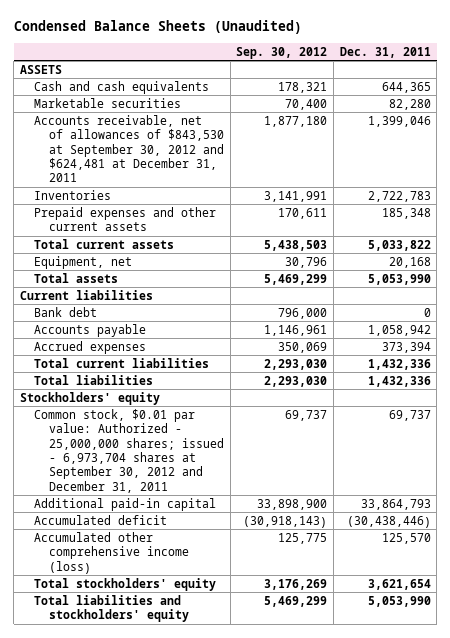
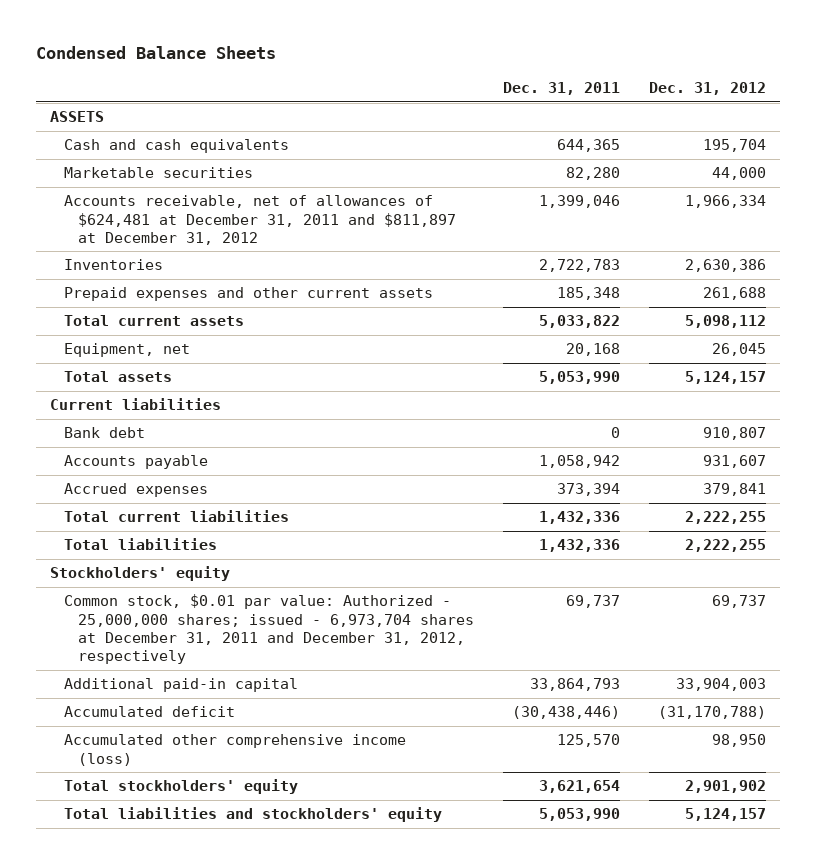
[13,20,302,35] Condensed Balance Sheets (Unaudited) -> [35,45,276,59] Condensed Balance Sheets
[236,46,328,59] Sep. 30, 2012 -> none
none -> [648,82,766,96] Dec. 31, 2012
[34,114,224,183] Accounts receivable, net of allowances of $843,530 at September 30, 2012 and $624,481 at December 31, 2011 -> [64,195,457,245] Accounts receivable, net of allowances of $624,481 at December 31, 2011 and $811,897 at December 31, 2012
[34,408,224,493] Common stock, $0.01 par value: Authorized - 25,000,000 shares; issued - 6,973,704 shares at September 30, 2012 and December 31, 2011 -> [64,594,475,665] Common stock, $0.01 par value: Authorized - 25,000,000 shares; issued - 6,973,704 shares at December 31, 2011 and December 31, 2012, respectively

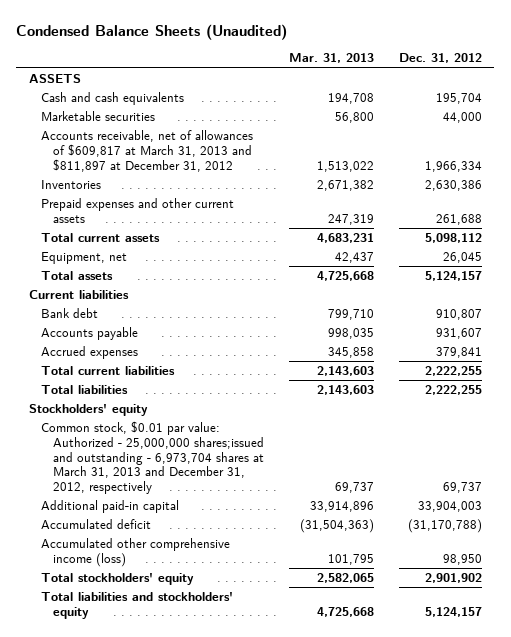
[35,45,276,59] Condensed Balance Sheets -> [16,23,288,40] Condensed Balance Sheets (Unaudited)
[503,82,621,96] Dec. 31, 2011 -> none
none -> [289,53,375,64] Mar. 31, 2013
[64,195,457,245] Accounts receivable, net of allowances of $624,481 at December 31, 2011 and $811,897 at December 31, 2012 -> [40,130,253,172] Accounts receivable, net of allowances of $609,817 at March 31, 2013 and $811,897 at December 31, 2012
[64,594,475,665] Common stock, $0.01 par value: Authorized - 25,000,000 shares; issued - 6,973,704 shares at December 31, 2011 and December 31, 2012, respectively -> [40,421,265,495] Common stock, $0.01 par value: Authorized - 25,000,000 shares;issued and outstanding - 6,973,704 shares at March 31, 2013 and December 31, 2012, respectively

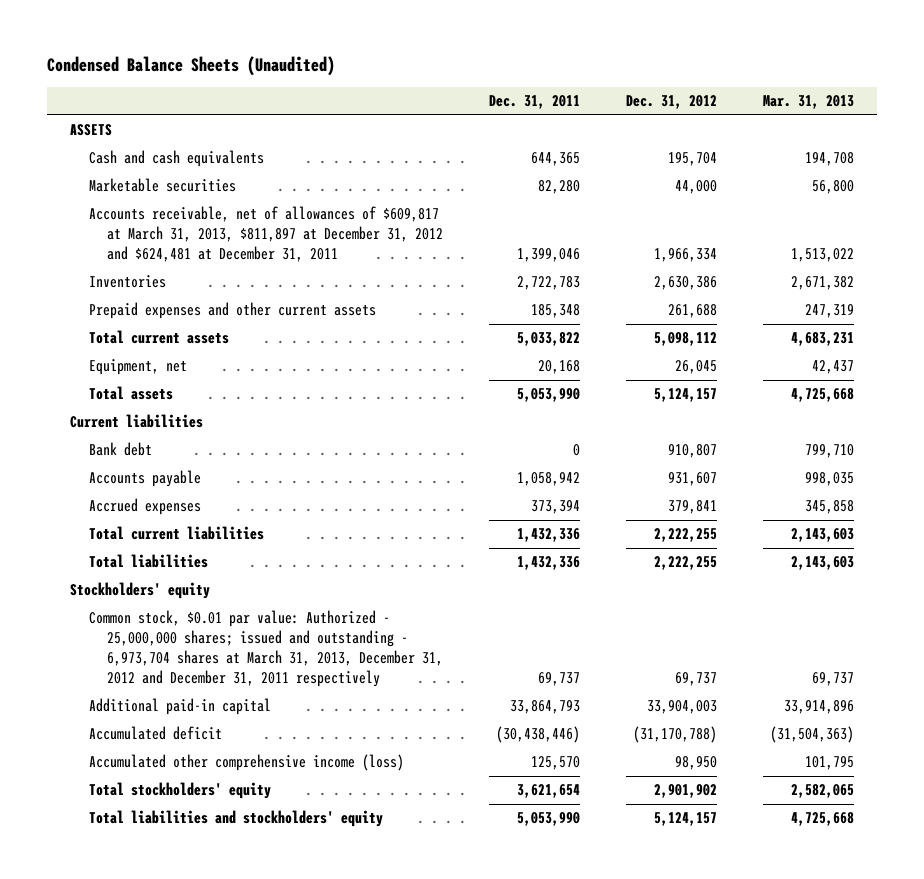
none -> [488,95,580,110] Dec. 31, 2011
[40,130,253,172] Accounts receivable, net of allowances of $609,817 at March 31, 2013 and $811,897 at December 31, 2012 -> [88,206,443,263] Accounts receivable, net of allowances of $609,817 at March 31, 2013, $811,897 at December 31, 2012 and $624,481 at December 31, 2011
[40,421,265,495] Common stock, $0.01 par value: Authorized - 25,000,000 shares;issued and outstanding - 6,973,704 shares at March 31, 2013 and December 31, 2012, respectively -> [88,610,443,687] Common stock, $0.01 par value: Authorized - 25,000,000 shares; issued and outstanding - 6,973,704 shares at March 31, 2013, December 31, 2012 and December 31, 2011 respectively

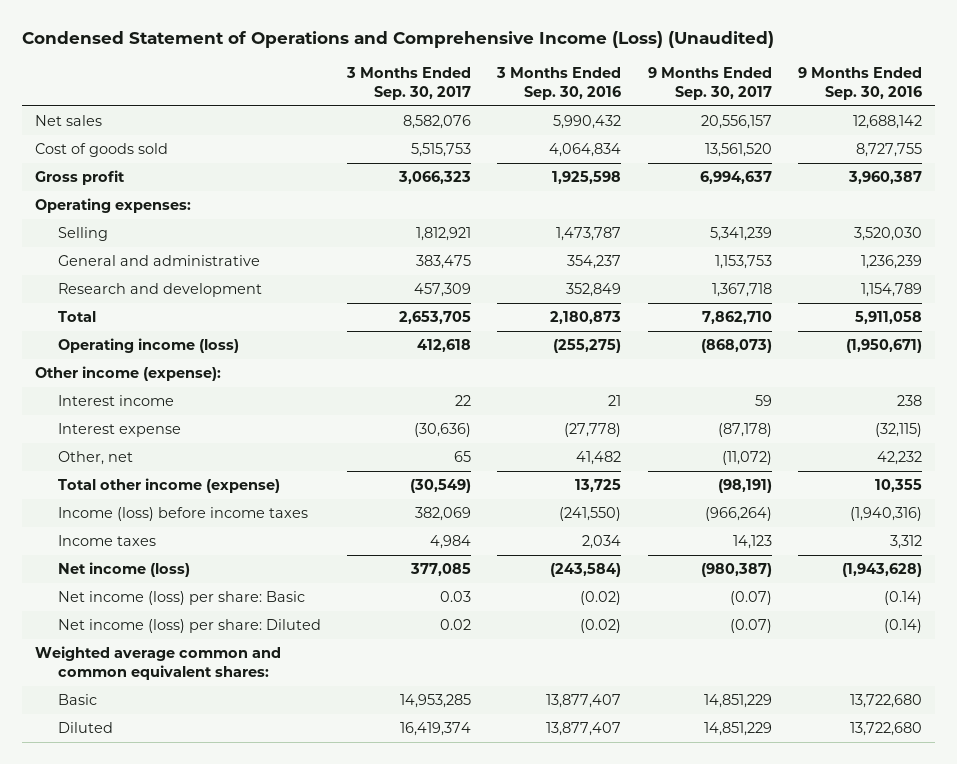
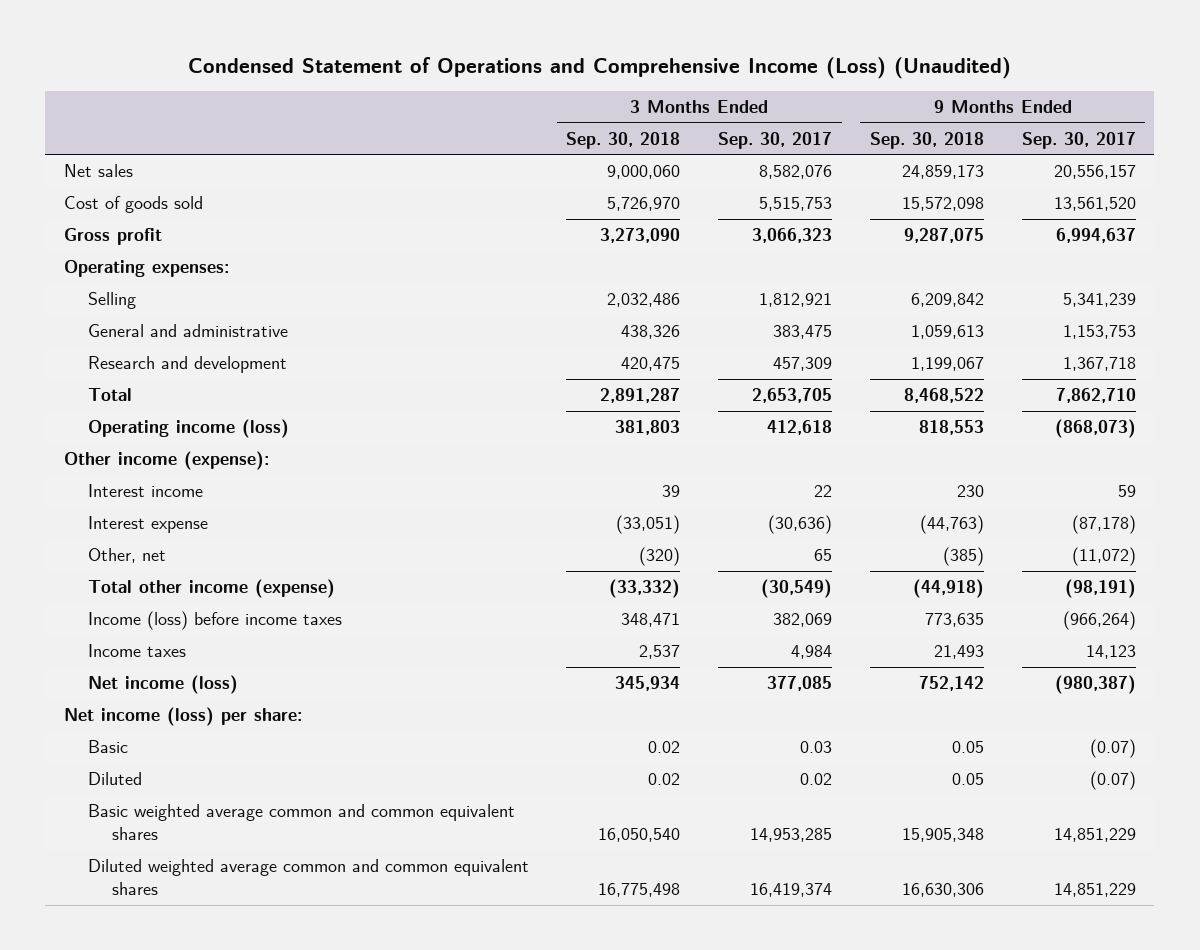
[496,67,622,100] 3 Months Ended Sep. 30, 2016 -> none
[798,67,923,100] 9 Months Ended Sep. 30, 2016 -> none
none -> [566,131,681,149] Sep. 30, 2018
none -> [869,131,984,149] Sep. 30, 2018
[34,646,281,680] Weighted average common and common equivalent shares: -> none
none -> [63,707,302,727] Net income (loss) per share:
[57,591,305,606] Net income (loss) per share: Basic -> [87,740,128,754] Basic
[57,619,321,634] Net income (loss) per share: Diluted -> [87,772,142,786] Diluted
[57,694,97,706] Basic -> [87,804,515,840] Basic weighted average common and common equivalent shares
[57,722,113,734] Diluted -> [87,859,529,895] Diluted weighted average common and common equivalent shares

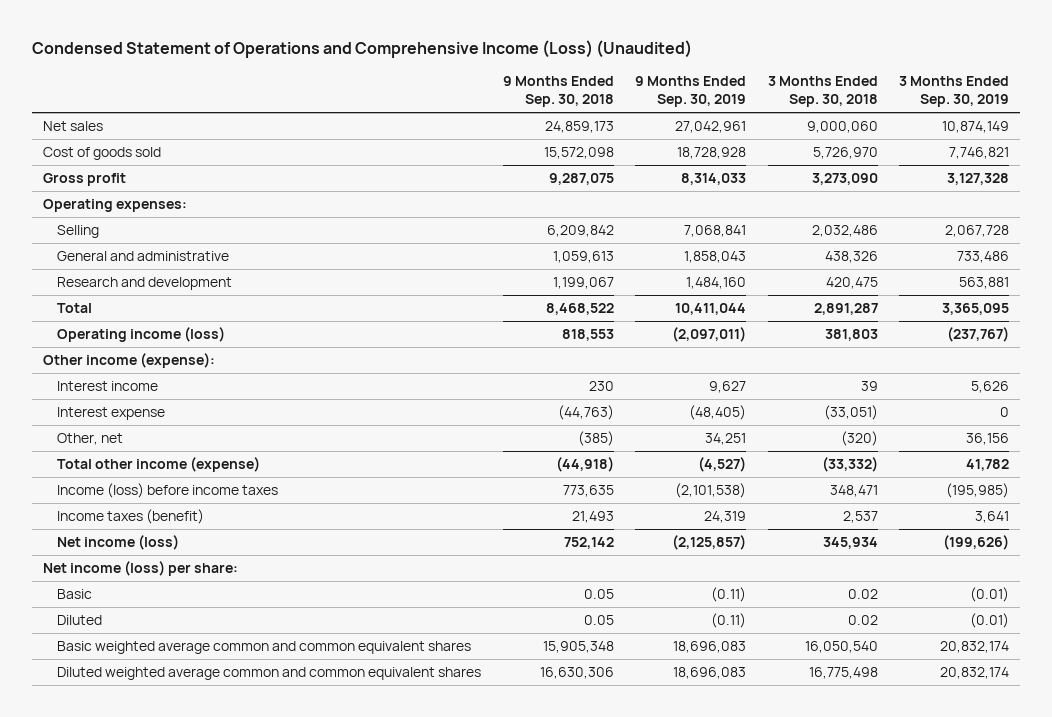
[718,131,833,149] Sep. 30, 2017 -> none
[1021,131,1136,149] Sep. 30, 2017 -> none
none -> [635,76,747,107] 9 Months Ended Sep. 30, 2019
none -> [899,76,1010,107] 3 Months Ended Sep. 30, 2019
[87,644,186,658] Income taxes -> [57,509,205,525] Income taxes (benefit)

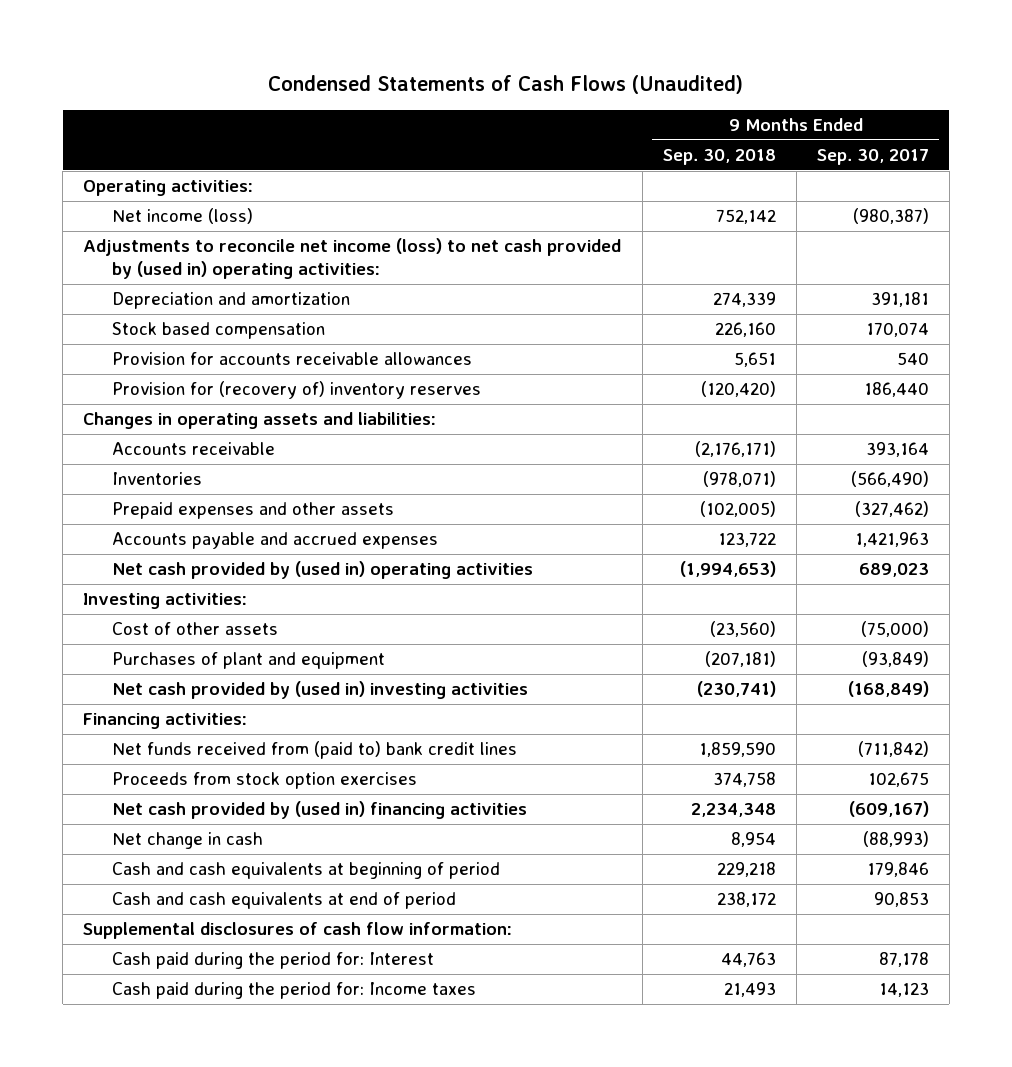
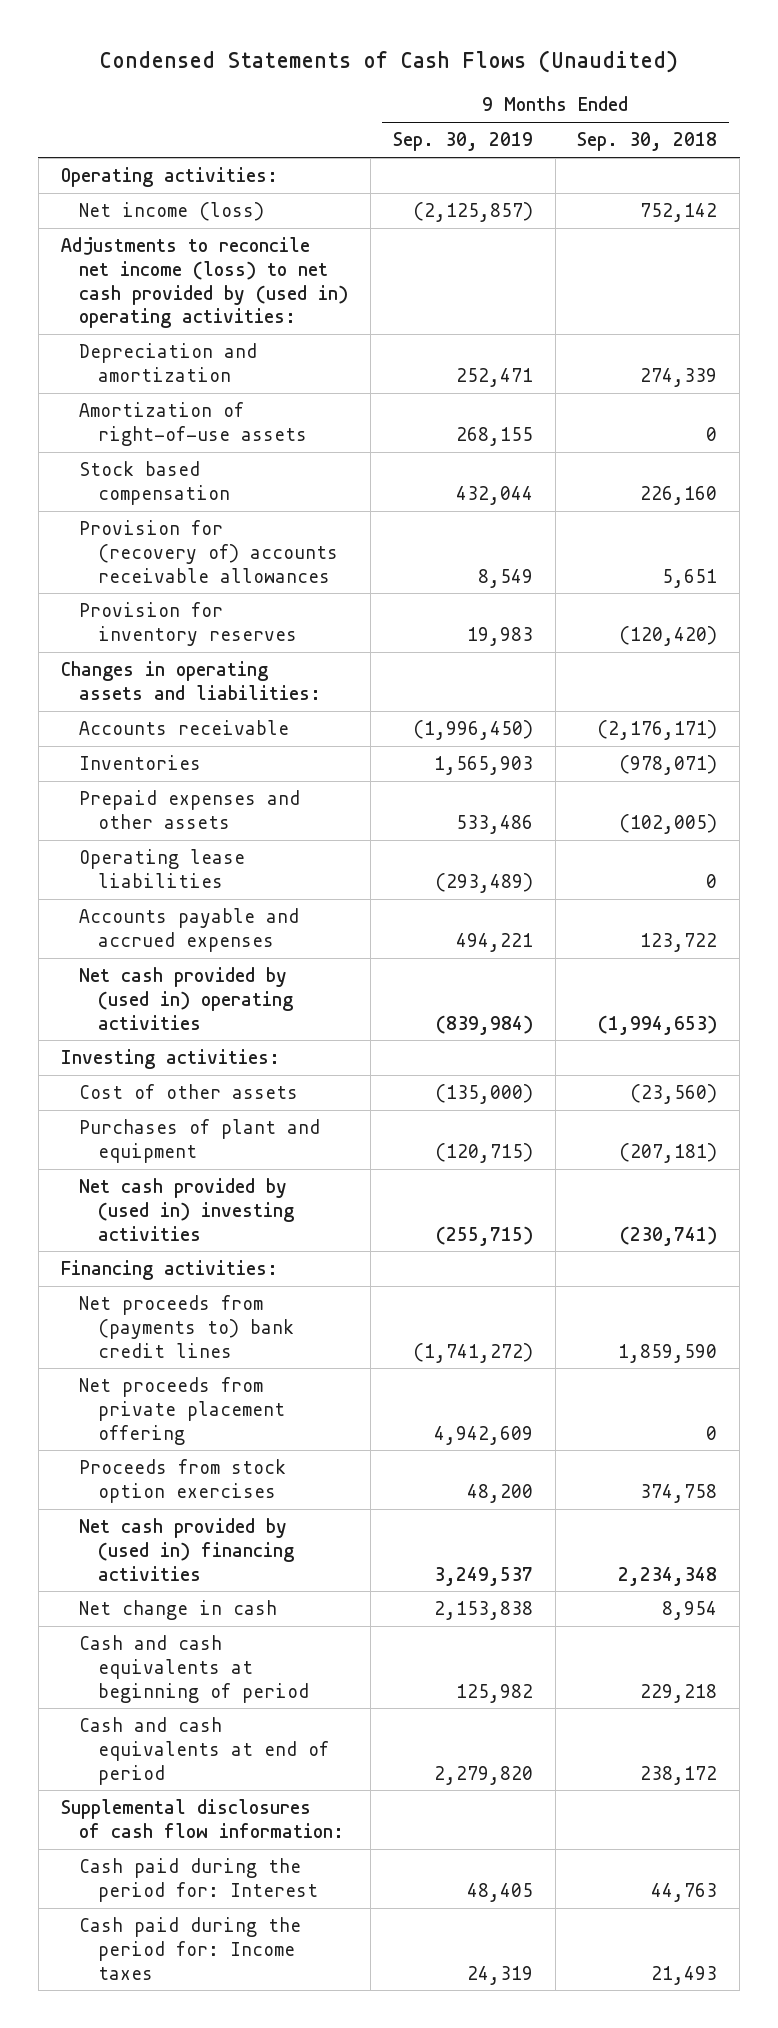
[816,149,929,166] Sep. 30, 2017 -> none
none -> [392,132,533,152] Sep. 30, 2019
none -> [79,402,307,446] Amortization of right-of-use assets
[111,352,472,366] Provision for accounts receivable allowances -> [79,520,338,583] Provision for (recovery of) accounts receivable allowances
[111,381,481,400] Provision for (recovery of) inventory reserves -> [79,602,297,646] Provision for inventory reserves
none -> [79,849,246,888] Operating lease liabilities
[111,741,517,760] Net funds received from (paid to) bank credit lines -> [79,1295,294,1358] Net proceeds from (payments to) bank credit lines
none -> [79,1377,285,1445] Net proceeds from private placement offering

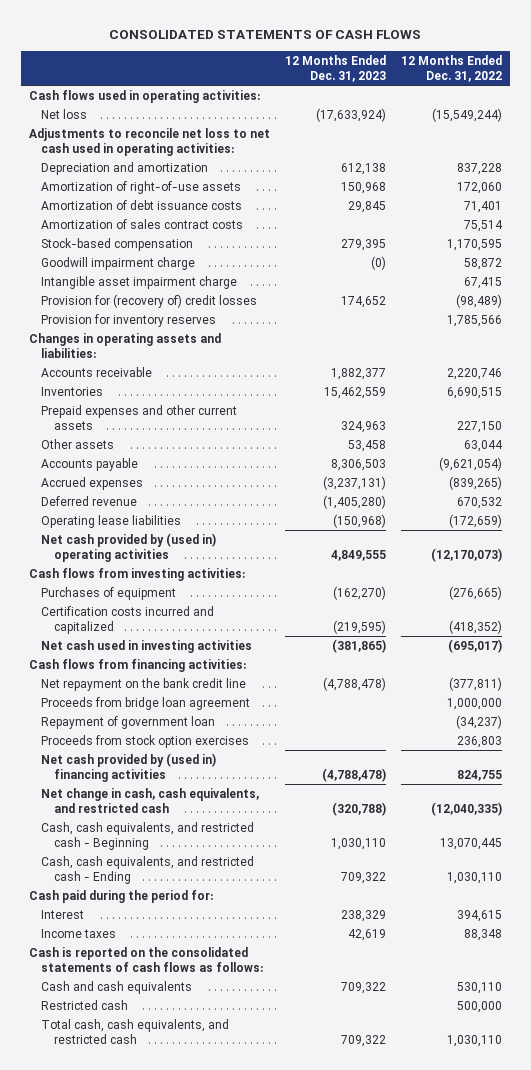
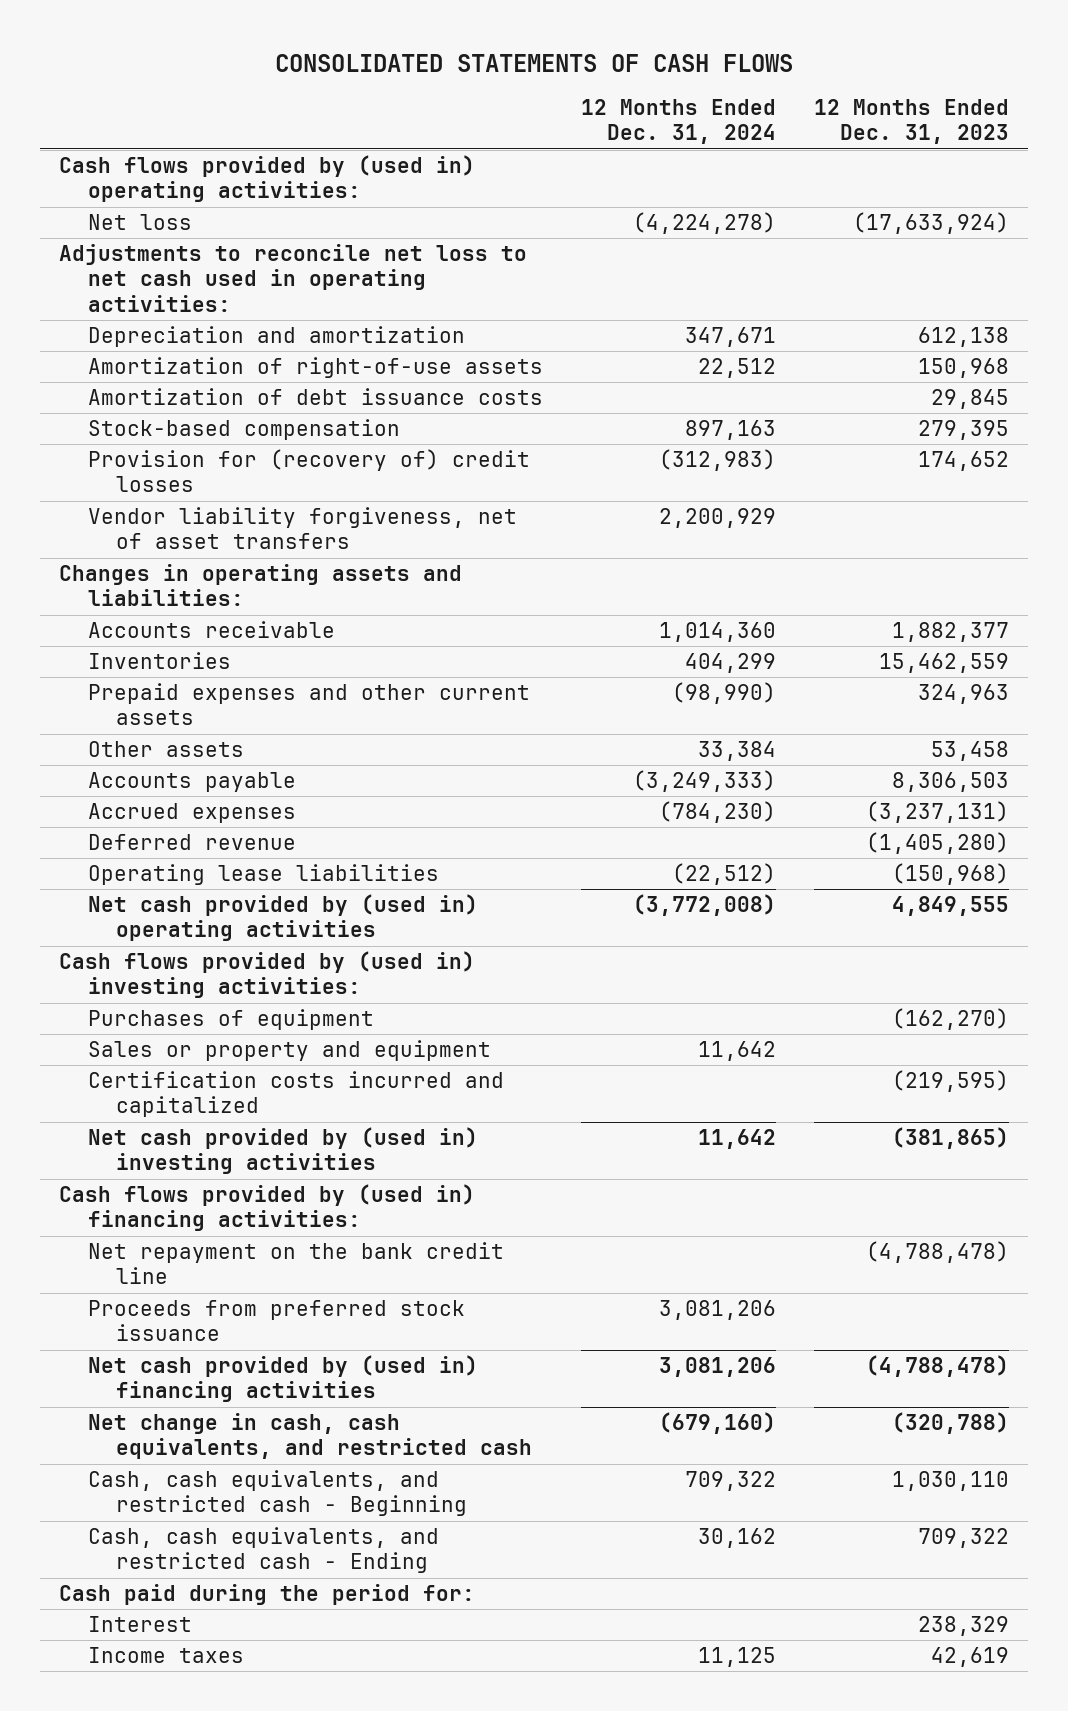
[401,54,503,82] 12 Months Ended Dec. 31, 2022 -> none
none -> [580,98,776,145] 12 Months Ended Dec. 31, 2024
[28,89,260,103] Cash flows used in operating activities: -> [59,155,476,203] Cash flows provided by (used in) operating activities:
[41,218,244,229] Amortization of sales contract costs -> none
[41,256,196,270] Goodwill impairment charge -> none
[41,275,238,289] Intangible asset impairment charge -> none
[41,313,217,327] Provision for inventory reserves -> none
none -> [87,507,517,550] Vendor liability forgiveness, net of asset transfers
[28,567,245,581] Cash flows from investing activities: -> [59,951,476,999] Cash flows provided by (used in) investing activities:
none -> [87,1040,491,1062] Sales or property and equipment
[41,639,253,653] Net cash used in investing activities -> [87,1127,478,1175] Net cash provided by (used in) investing activities
[28,658,246,672] Cash flows from financing activities: -> [59,1184,476,1232] Cash flows provided by (used in) financing activities:
[41,715,216,729] Repayment of government loan -> none
[41,734,250,748] Proceeds from stock option exercises -> none
[41,696,251,710] Proceeds from bridge loan agreement -> [87,1300,465,1342] Proceeds from preferred stock issuance
[28,946,264,972] Cash is reported on the consolidated statements of cash flows as follows: -> none
[41,980,193,994] Cash and cash equivalents -> none
[41,999,129,1010] Restricted cash -> none
[41,1018,230,1044] Total cash, cash equivalents, and restricted cash -> none

